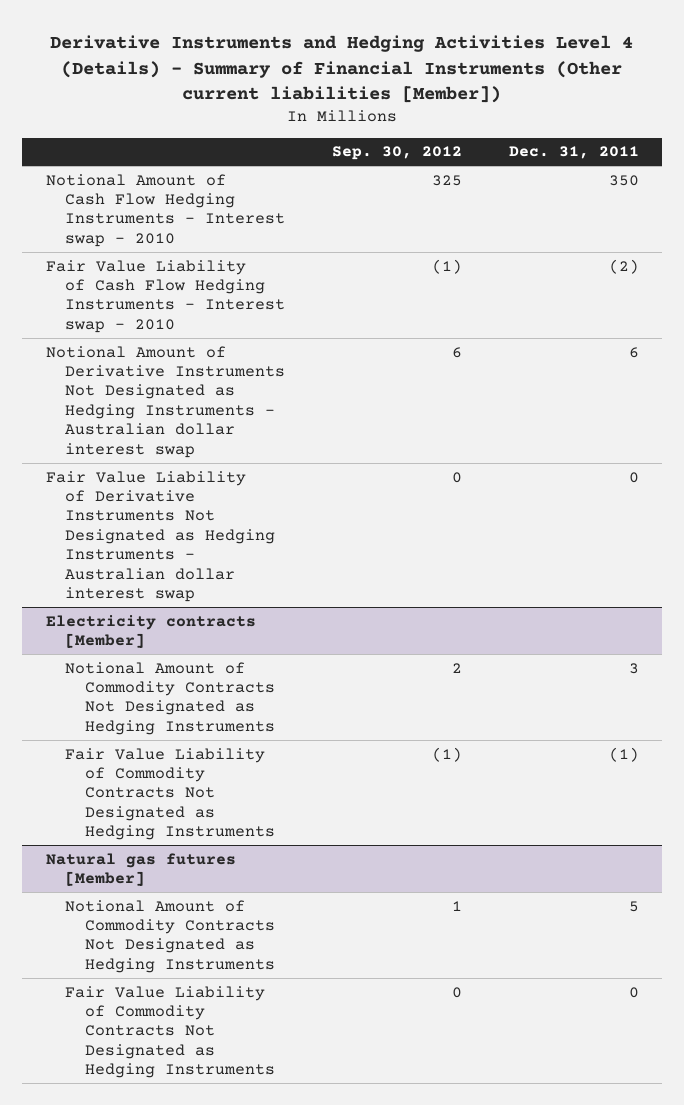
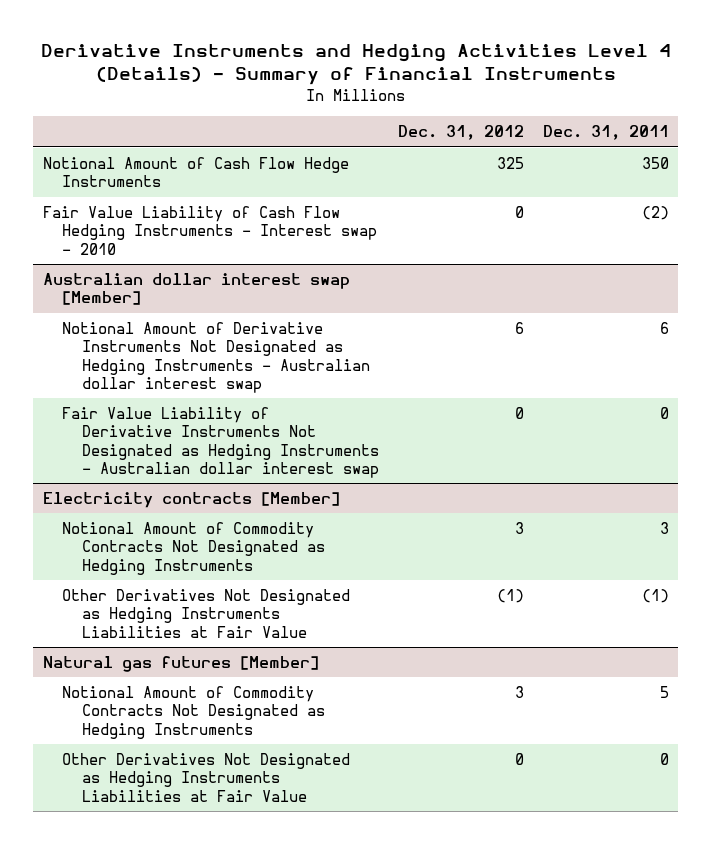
[50,35,634,104] Derivative Instruments and Hedging Activities Level 4 (Details) - Summary of Financial Instruments (Other current liabilities [Member]) -> [40,43,671,86] Derivative Instruments and Hedging Activities Level 4 (Details) - Summary of Financial Instruments
[331,146,462,161] Sep. 30, 2012 -> none
none -> [397,125,524,141] Dec. 31, 2012
[45,173,286,247] Notional Amount of Cash Flow Hedging Instruments - Interest swap - 2010 -> [42,156,349,188] Notional Amount of Cash Flow Hedge Instruments
none -> [42,272,350,306] Australian dollar interest swap [Member]
[65,747,275,841] Fair Value Liability of Commodity Contracts Not Designated as Hedging Instruments -> none
none -> [62,588,351,638] Other Derivatives Not Designated as Hedging Instruments Liabilities at Fair Value
[65,985,275,1079] Fair Value Liability of Commodity Contracts Not Designated as Hedging Instruments -> none
none -> [62,752,351,802] Other Derivatives Not Designated as Hedging Instruments Liabilities at Fair Value

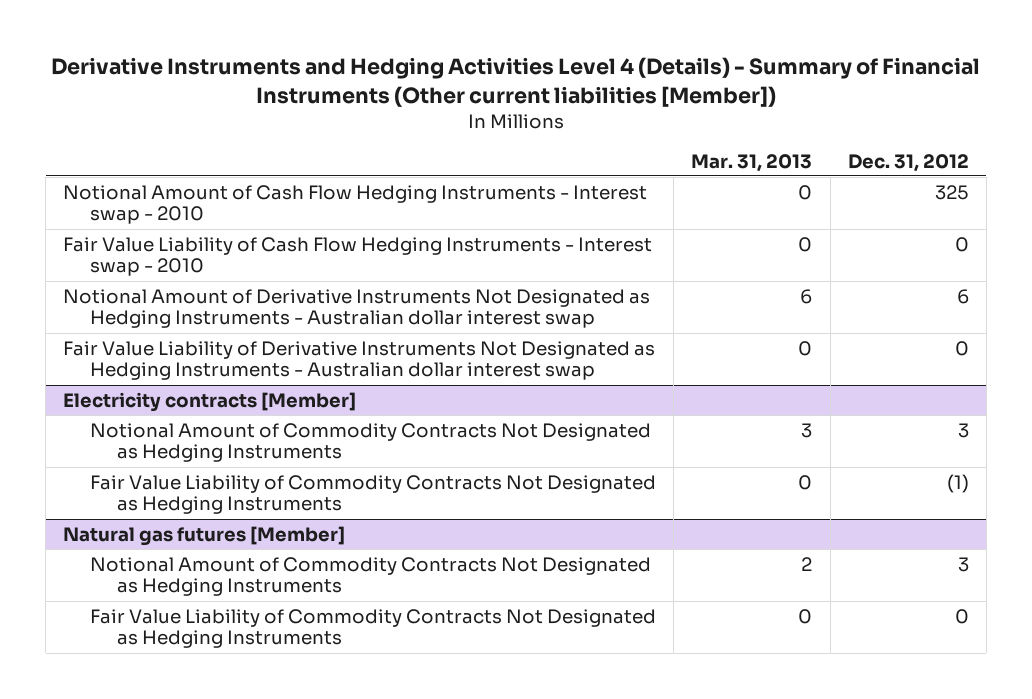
[40,43,671,86] Derivative Instruments and Hedging Activities Level 4 (Details) - Summary of Financial Instruments -> [50,57,980,107] Derivative Instruments and Hedging Activities Level 4 (Details) - Summary of Financial Instruments (Other current liabilities [Member])
[542,125,669,141] Dec. 31, 2011 -> none
none -> [691,153,813,172] Mar. 31, 2013
[42,156,349,188] Notional Amount of Cash Flow Hedge Instruments -> [63,184,648,225] Notional Amount of Cash Flow Hedging Instruments - Interest swap - 2010
[42,272,350,306] Australian dollar interest swap [Member] -> none
[62,588,351,638] Other Derivatives Not Designated as Hedging Instruments Liabilities at Fair Value -> none
none -> [90,474,657,515] Fair Value Liability of Commodity Contracts Not Designated as Hedging Instruments
[62,752,351,802] Other Derivatives Not Designated as Hedging Instruments Liabilities at Fair Value -> none
none -> [90,608,657,649] Fair Value Liability of Commodity Contracts Not Designated as Hedging Instruments

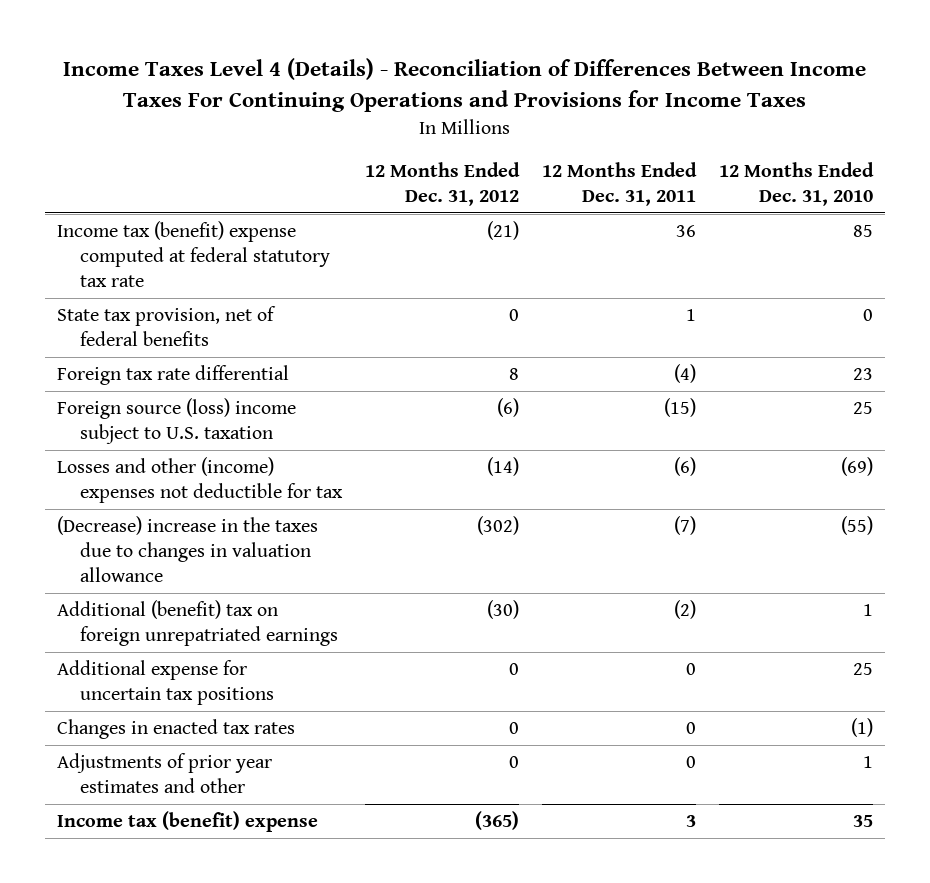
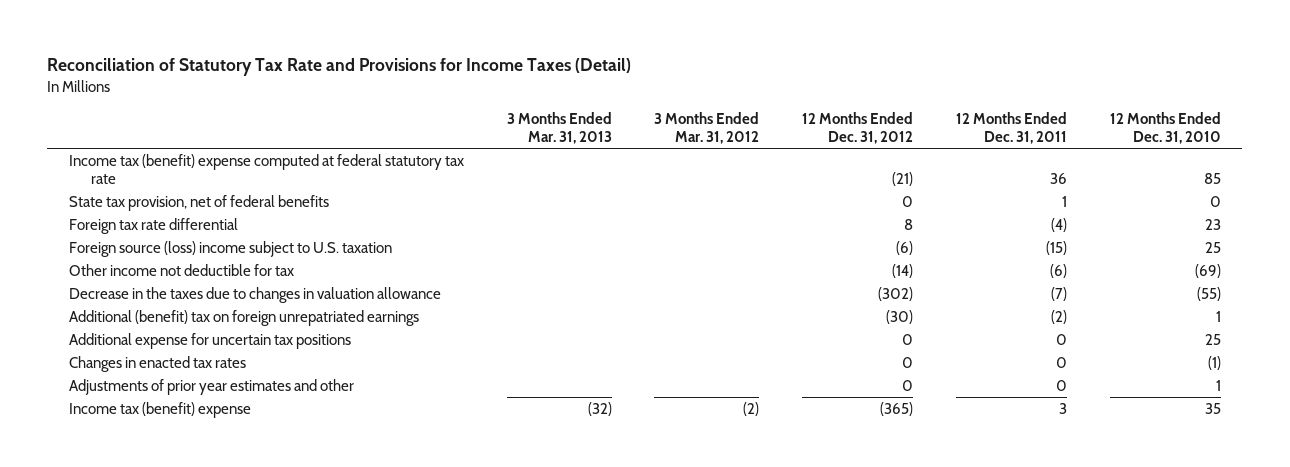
[63,58,867,112] Income Taxes Level 4 (Details) - Reconciliation of Differences Between Income Taxes For Continuing Operations and Provisions for Income Taxes -> [47,58,632,77] Reconciliation of Statutory Tax Rate and Provisions for Income Taxes (Detail)
none -> [506,111,612,144] 3 Months Ended Mar. 31, 2013
none -> [654,111,760,144] 3 Months Ended Mar. 31, 2012
[56,457,344,504] Losses and other (income) expenses not deductible for tax -> [68,263,294,276] Other income not deductible for tax
[56,516,318,583] (Decrease) increase in the taxes due to changes in valuation allowance -> [68,286,441,303] Decrease in the taxes due to changes in valuation allowance

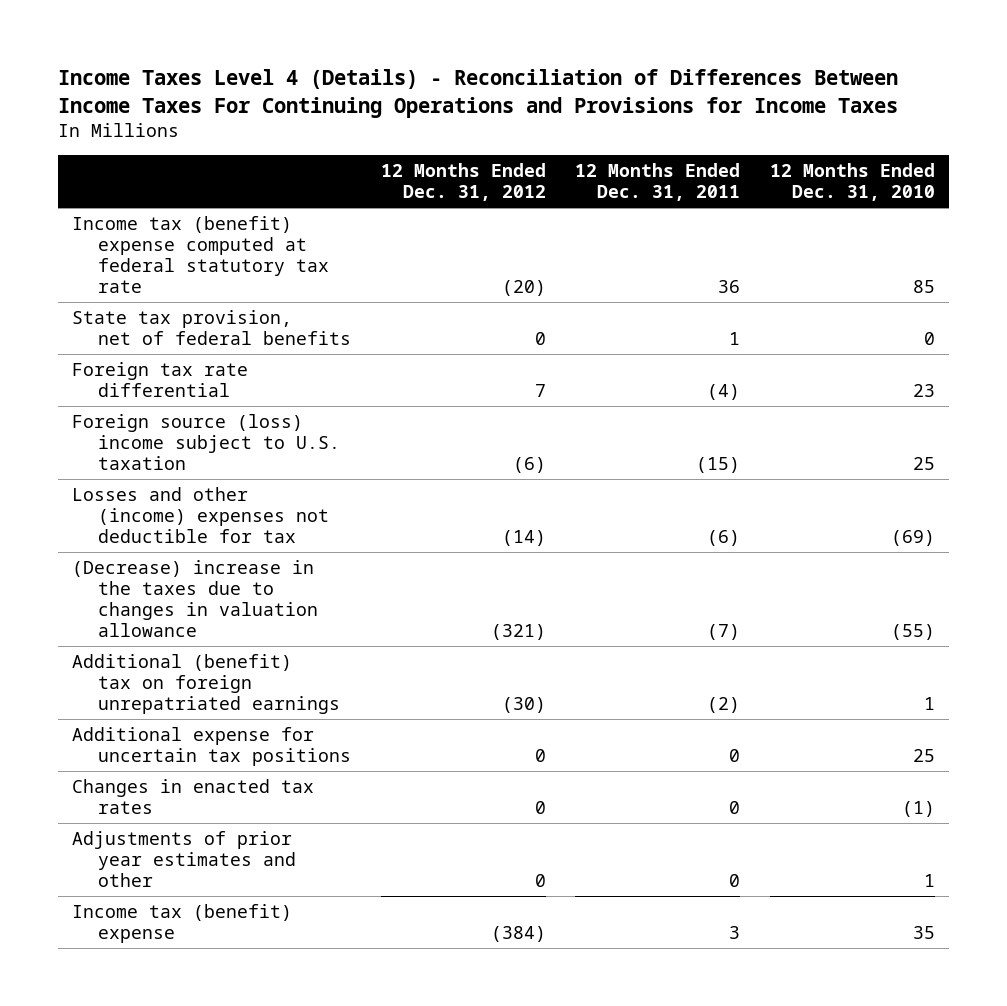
[47,58,632,77] Reconciliation of Statutory Tax Rate and Provisions for Income Taxes (Detail) -> [57,69,898,119] Income Taxes Level 4 (Details) - Reconciliation of Differences Between Income Taxes For Continuing Operations and Provisions for Income Taxes
[506,111,612,144] 3 Months Ended Mar. 31, 2013 -> none
[654,111,760,144] 3 Months Ended Mar. 31, 2012 -> none
[892,172,914,187] (21) -> [501,280,546,297] (20)
[904,218,914,230] 8 -> [534,384,546,398] 7
[68,263,294,276] Other income not deductible for tax -> [72,486,330,544] Losses and other (income) expenses not deductible for tax
[68,286,441,303] Decrease in the taxes due to changes in valuation allowance -> [72,559,319,638] (Decrease) increase in the taxes due to changes in valuation allowance
[878,286,914,301] (302) -> [490,624,546,641] (321)
[880,401,914,416] (365) -> [490,926,546,943] (384)

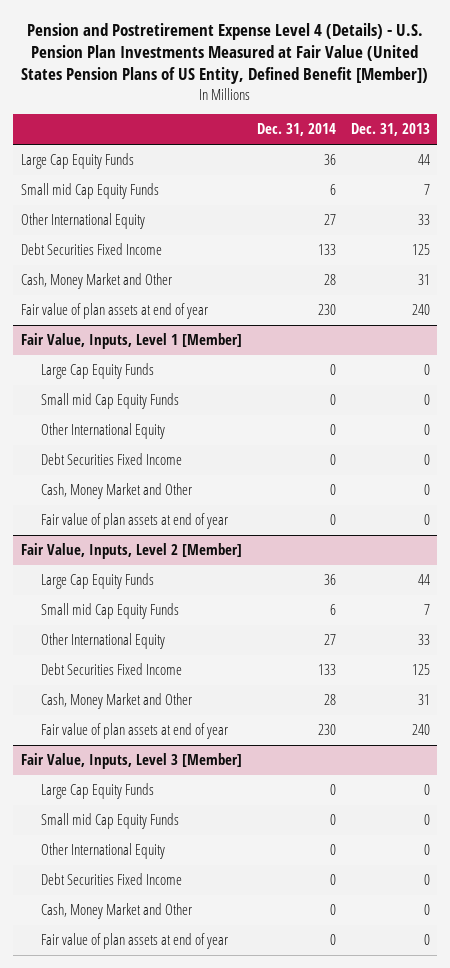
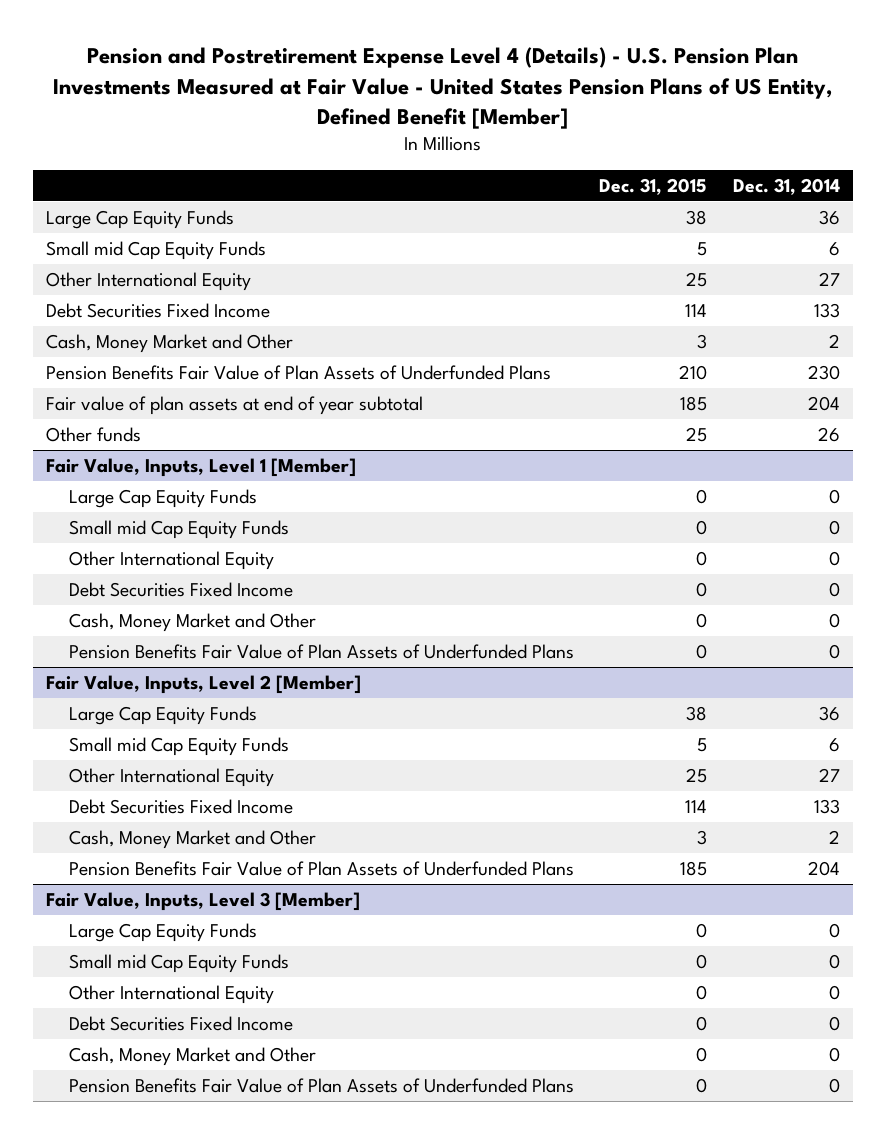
[21,22,429,85] Pension and Postretirement Expense Level 4 (Details) - U.S. Pension Plan Investments Measured at Fair Value (United States Pension Plans of US Entity, Defined Benefit [Member]) -> [53,47,834,129] Pension and Postretirement Expense Level 4 (Details) - U.S. Pension Plan Investments Measured at Fair Value - United States Pension Plans of US Entity, Defined Benefit [Member]
[350,123,430,137] Dec. 31, 2013 -> none
none -> [599,177,708,195] Dec. 31, 2015
[323,273,336,285] 28 -> [829,334,841,349] 2
[20,302,208,319] Fair value of plan assets at end of year -> [46,365,552,381] Pension Benefits Fair Value of Plan Assets of Underfunded Plans
none -> [46,396,424,416] Fair value of plan assets at end of year subtotal
none -> [46,427,142,443] Other funds
[41,512,229,529] Fair value of plan assets at end of year -> [68,644,574,660] Pension Benefits Fair Value of Plan Assets of Underfunded Plans
[323,693,336,705] 28 -> [829,830,841,845] 2
[41,722,229,739] Fair value of plan assets at end of year -> [68,861,574,877] Pension Benefits Fair Value of Plan Assets of Underfunded Plans
[317,723,336,735] 230 -> [808,861,841,877] 204
[41,932,229,949] Fair value of plan assets at end of year -> [68,1078,574,1094] Pension Benefits Fair Value of Plan Assets of Underfunded Plans

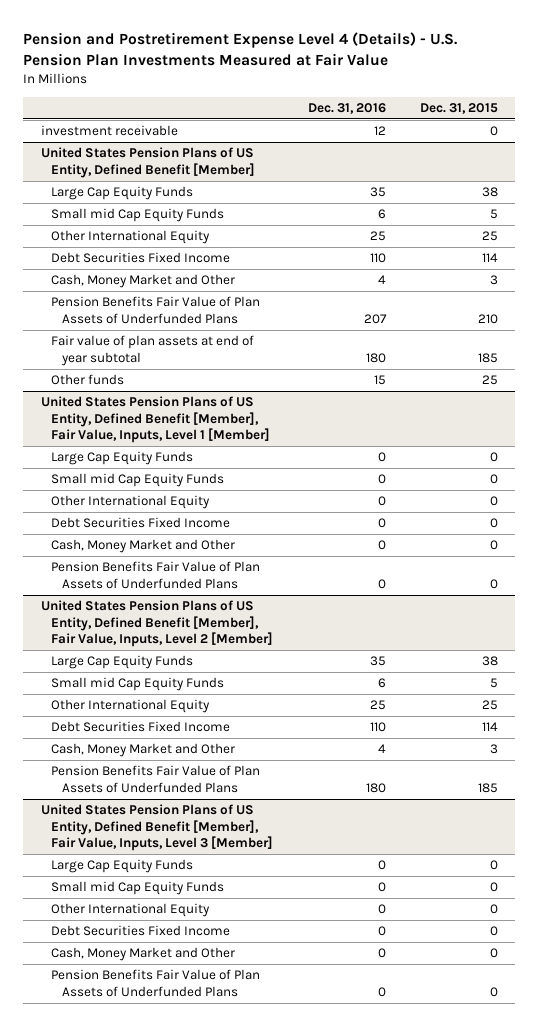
[53,47,834,129] Pension and Postretirement Expense Level 4 (Details) - U.S. Pension Plan Investments Measured at Fair Value - United States Pension Plans of US Entity, Defined Benefit [Member] -> [23,32,458,67] Pension and Postretirement Expense Level 4 (Details) - U.S. Pension Plan Investments Measured at Fair Value
[733,177,841,195] Dec. 31, 2014 -> none
none -> [307,102,386,114] Dec. 31, 2016
none -> [40,125,178,137] investment receivable
none -> [40,147,256,178] United States Pension Plans of US Entity, Defined Benefit [Member]
[46,458,357,478] Fair Value, Inputs, Level 1 [Member] -> none
none -> [40,396,271,444] United States Pension Plans of US Entity, Defined Benefit [Member], Fair Value, Inputs, Level 1 [Member]
[46,675,362,695] Fair Value, Inputs, Level 2 [Member] -> none
none -> [40,600,274,648] United States Pension Plans of US Entity, Defined Benefit [Member], Fair Value, Inputs, Level 2 [Member]
[46,892,361,912] Fair Value, Inputs, Level 3 [Member] -> none
none -> [40,804,274,852] United States Pension Plans of US Entity, Defined Benefit [Member], Fair Value, Inputs, Level 3 [Member]

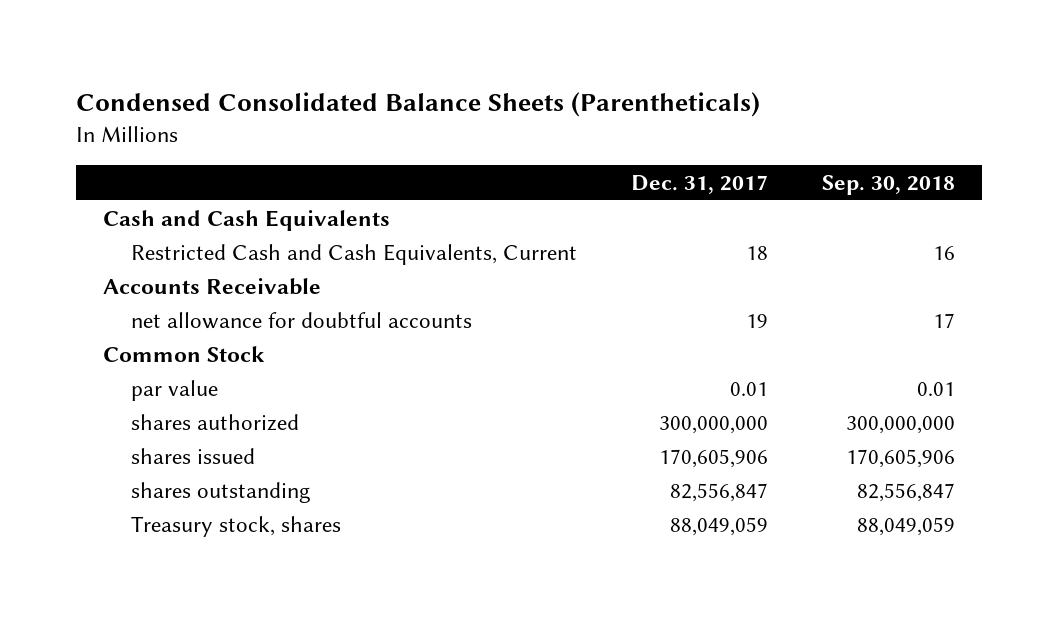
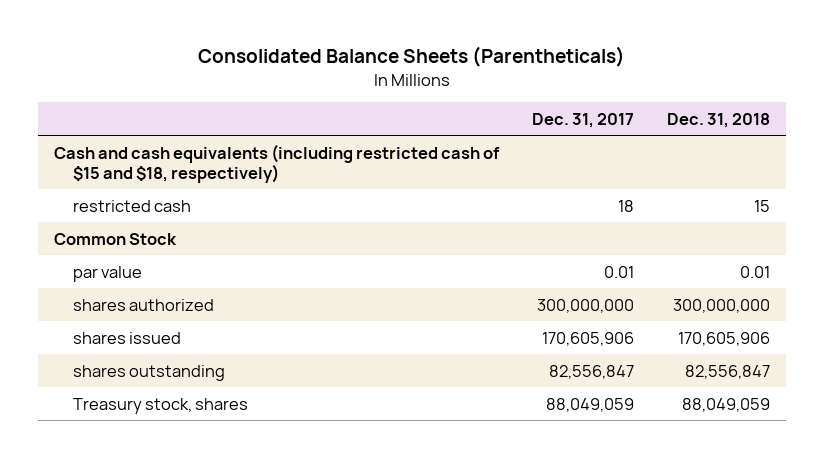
[75,92,760,118] Condensed Consolidated Balance Sheets (Parentheticals) -> [197,46,625,68] Consolidated Balance Sheets (Parentheticals)
[821,174,955,195] Sep. 30, 2018 -> none
none -> [666,112,770,128] Dec. 31, 2018
[102,277,321,295] Accounts Receivable -> none
[130,311,472,329] net allowance for doubtful accounts -> none
[102,209,390,231] Cash and Cash Equivalents -> [54,143,501,183] Cash and cash equivalents (including restricted cash of $15 and $18, respectively)
[130,243,577,265] Restricted Cash and Cash Equivalents, Current -> [73,199,192,212] restricted cash

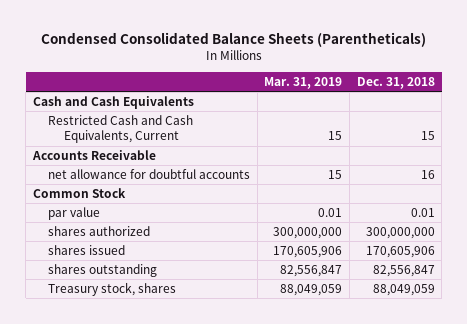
[197,46,625,68] Consolidated Balance Sheets (Parentheticals) -> [40,31,426,47] Condensed Consolidated Balance Sheets (Parentheticals)
[531,112,634,128] Dec. 31, 2017 -> none
none -> [264,76,343,89] Mar. 31, 2019
[54,143,501,183] Cash and cash equivalents (including restricted cash of $15 and $18, respectively) -> [32,96,194,110] Cash and Cash Equivalents
[73,199,192,212] restricted cash -> [48,115,194,144] Restricted Cash and Cash Equivalents, Current
none -> [31,150,156,161] Accounts Receivable
none -> [48,169,251,180] net allowance for doubtful accounts

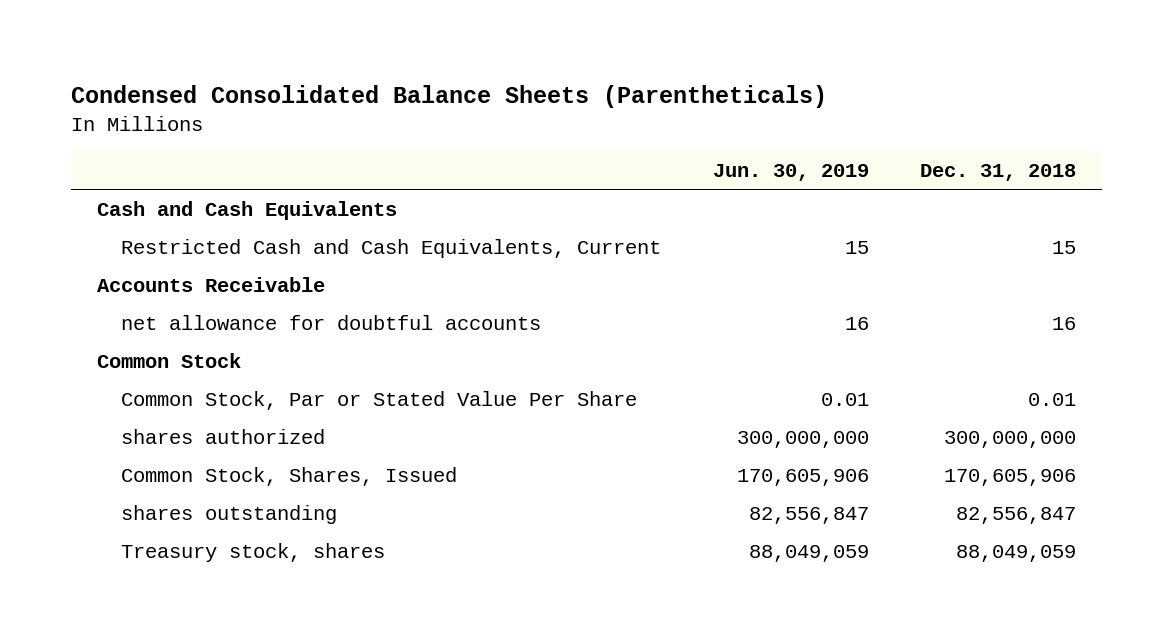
[264,76,343,89] Mar. 31, 2019 -> none
none -> [712,164,869,182] Jun. 30, 2019
[48,207,101,221] par value -> [121,390,638,410] Common Stock, Par or Stated Value Per Share
[48,245,126,256] shares issued -> [121,466,458,486] Common Stock, Shares, Issued

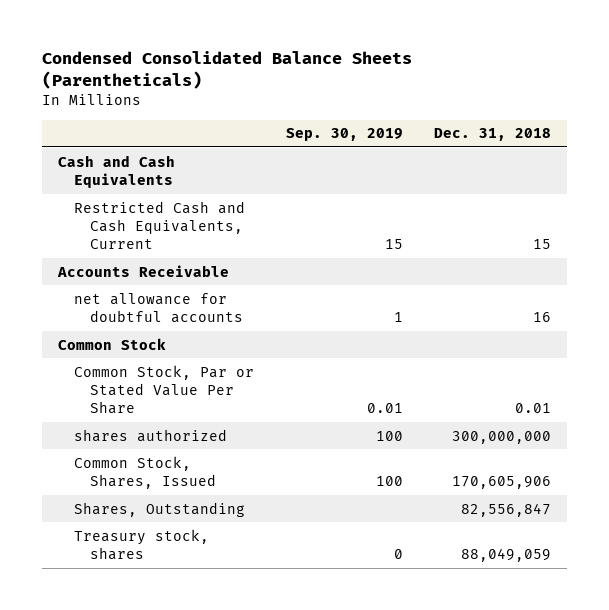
[712,164,869,182] Jun. 30, 2019 -> none
none -> [285,128,403,142] Sep. 30, 2019
[121,504,338,524] shares outstanding -> [73,501,245,517] Shares, Outstanding

